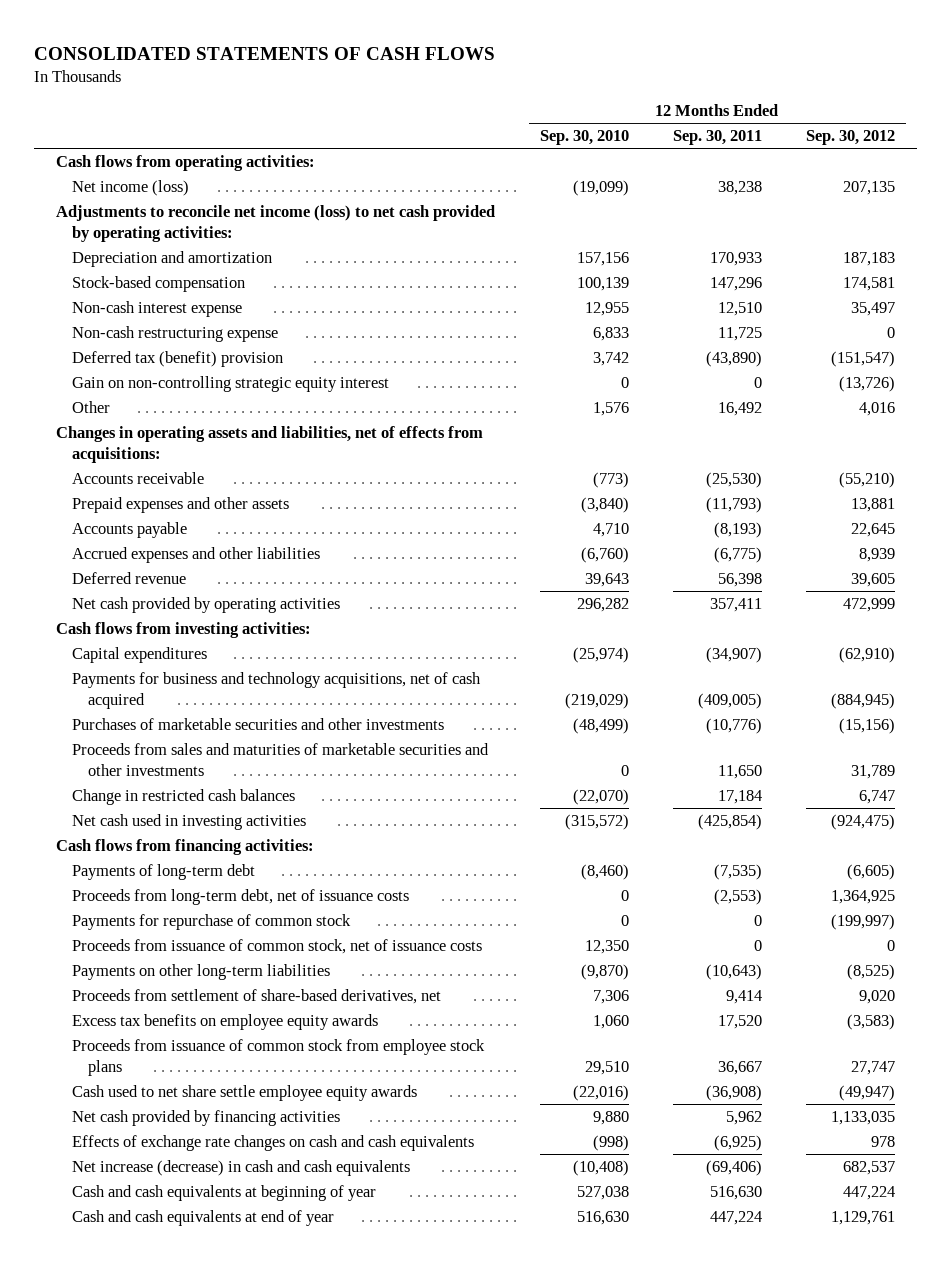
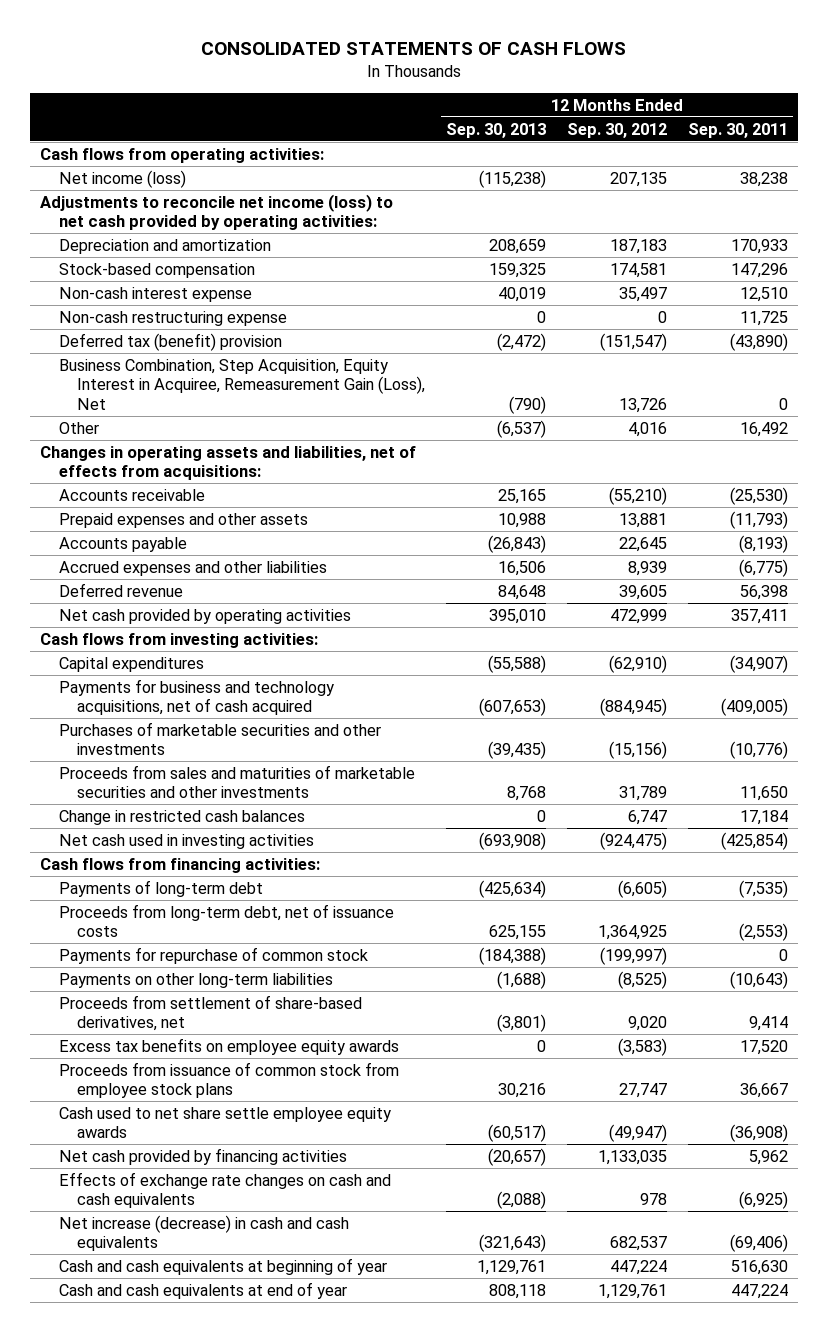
[539,130,629,146] Sep. 30, 2010 -> none
none -> [446,122,547,138] Sep. 30, 2013
[72,375,390,392] Gain on non-controlling strategic equity interest -> none
none -> [58,358,426,410] Business Combination, Step Acquisition, Equity Interest in Acquiree, Remeasurement Gain (Loss), Net
[72,938,483,954] Proceeds from issuance of common stock, net of issuance costs -> none

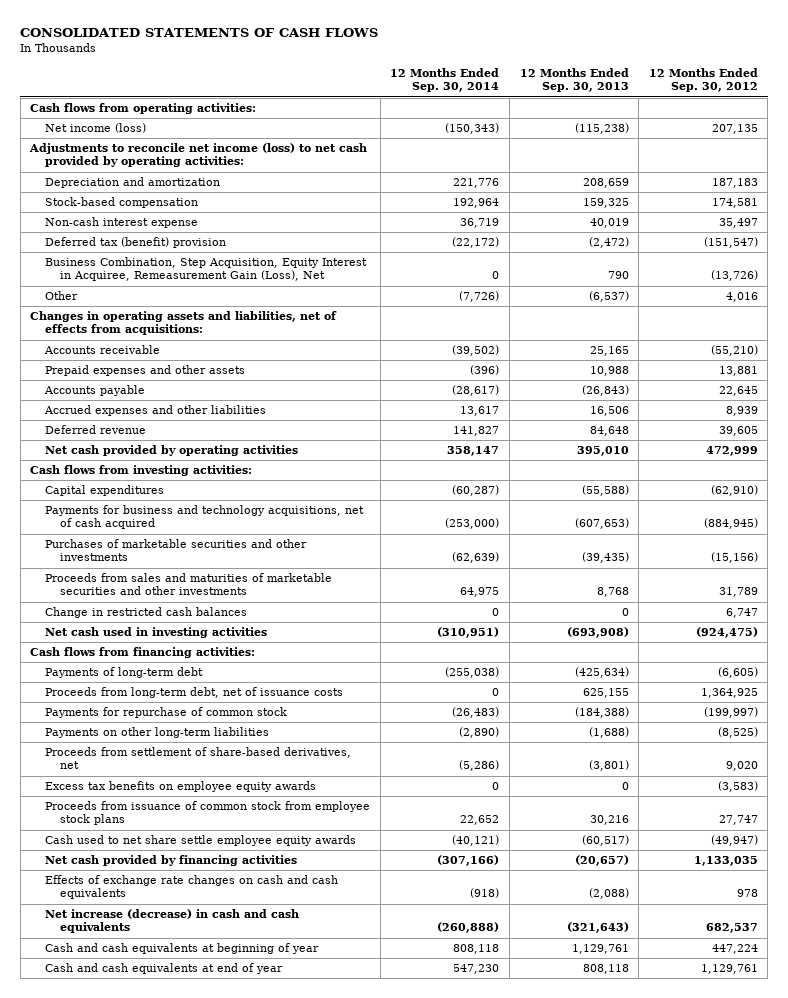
[687,122,788,138] Sep. 30, 2011 -> none
none -> [390,68,500,93] 12 Months Ended Sep. 30, 2014
[58,310,287,326] Non-cash restructuring expense -> none
[509,395,547,414] (790) -> [607,271,629,280] 790
[619,397,668,413] 13,726 -> [710,270,758,282] (13,726)

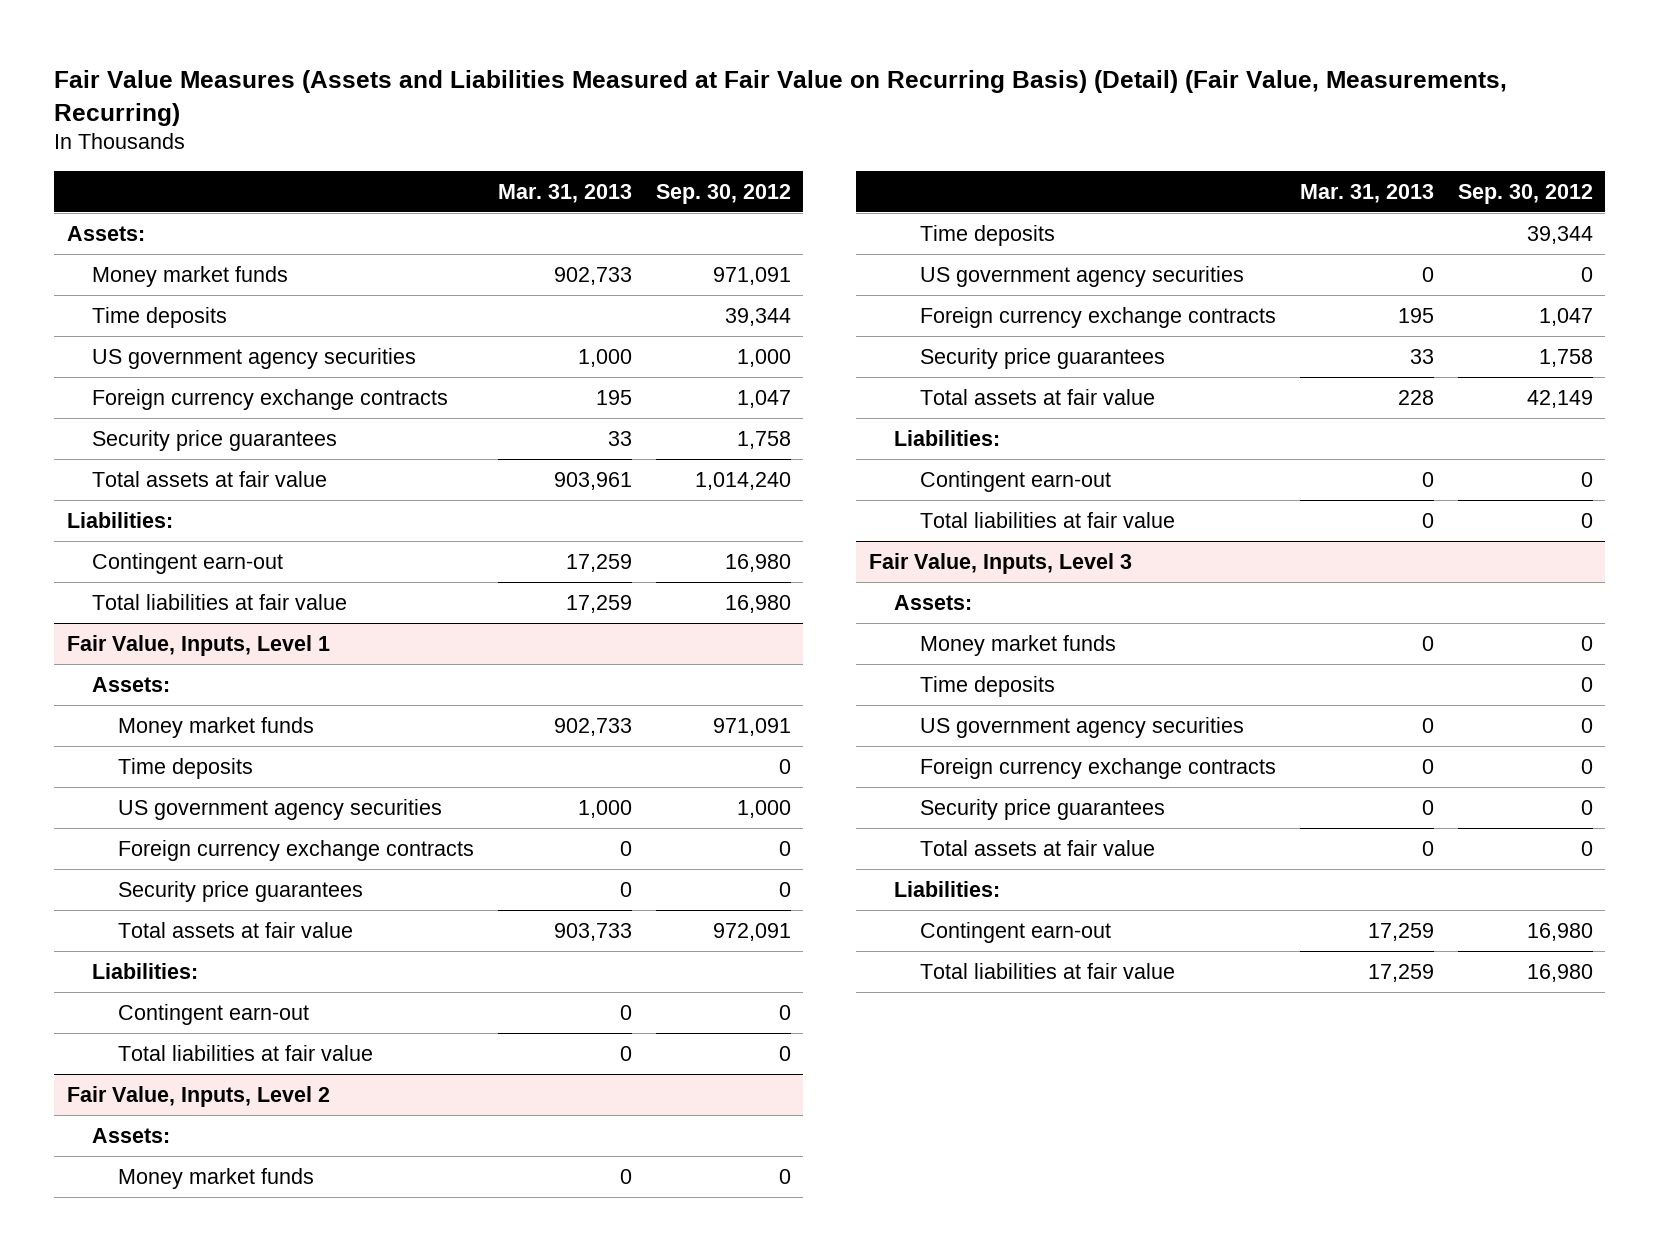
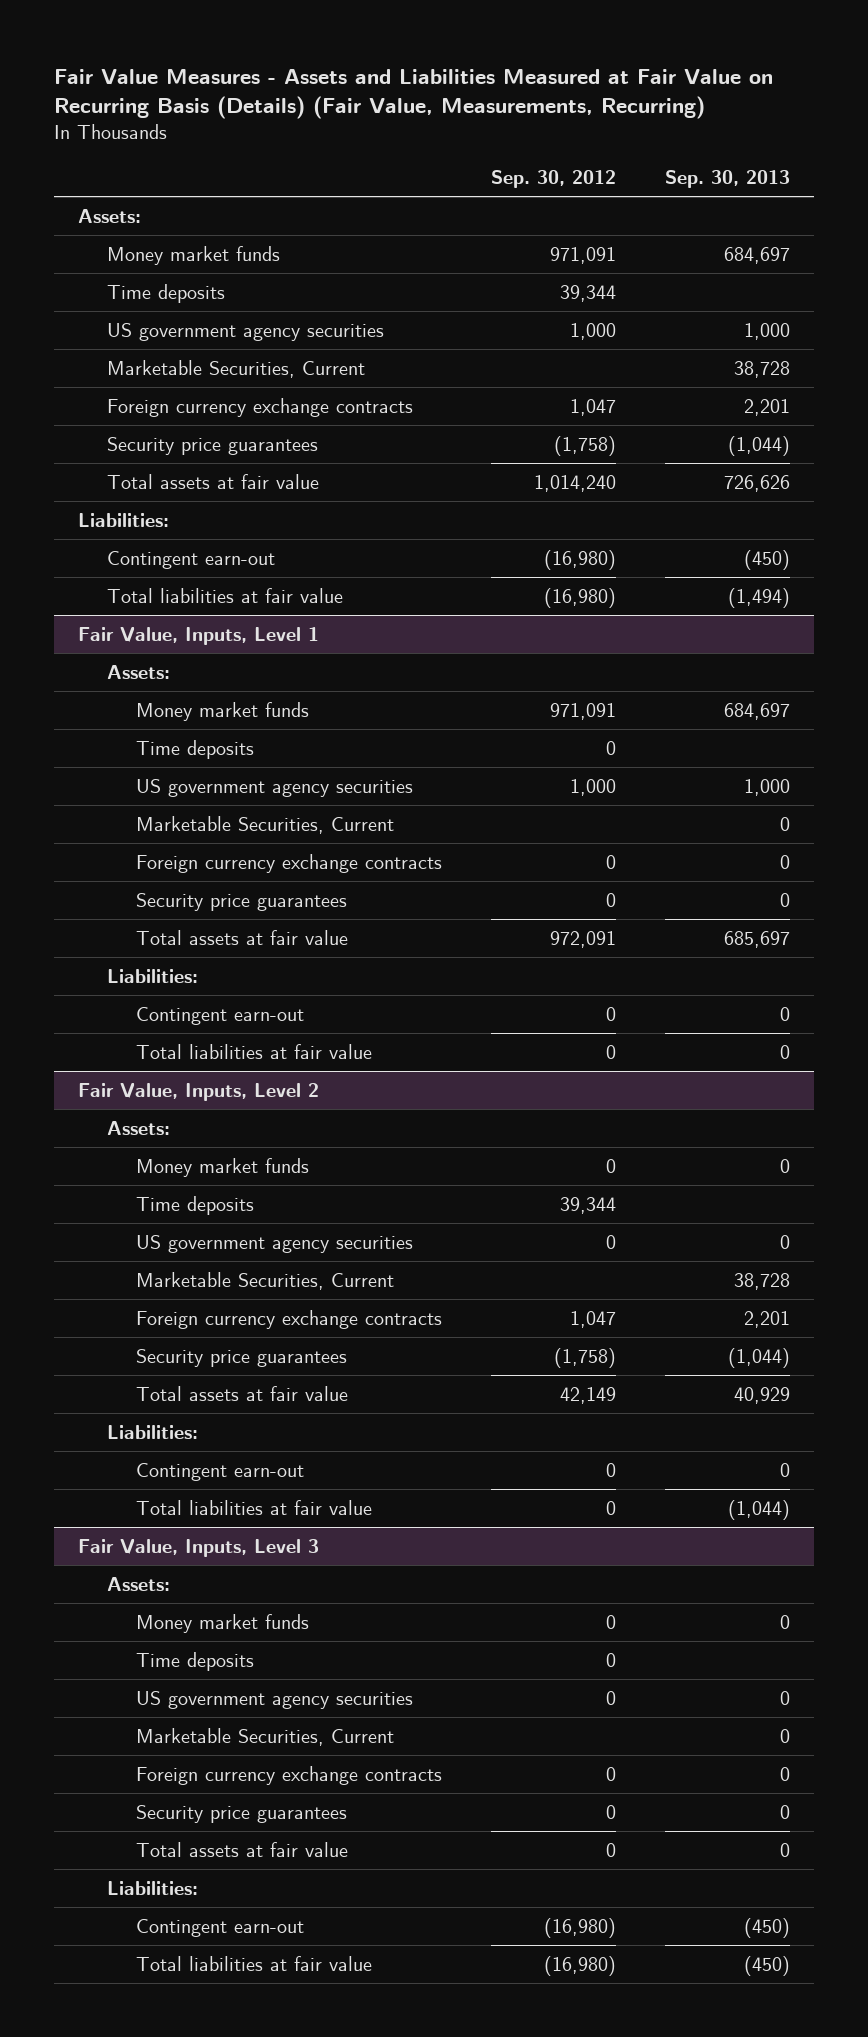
[54,69,1508,126] Fair Value Measures (Assets and Liabilities Measured at Fair Value on Recurring Basis) (Detail) (Fair Value, Measurements, Recurring) -> [53,68,773,120] Fair Value Measures - Assets and Liabilities Measured at Fair Value on Recurring Basis (Details) (Fair Value, Measurements, Recurring)
[497,183,632,203] Mar. 31, 2013 -> none
none -> [664,170,790,189] Sep. 30, 2013
none -> [107,359,366,378] Marketable Securities, Current
[737,430,792,449] 1,758 -> [553,435,616,456] (1,758)
[725,553,792,572] 16,980 -> [543,549,616,570] (16,980)
[725,594,792,613] 16,980 -> [543,587,616,608] (16,980)
none -> [136,815,395,834] Marketable Securities, Current
none -> [136,1271,395,1290] Marketable Securities, Current
[1539,348,1594,367] 1,758 -> [553,1347,616,1368] (1,758)
none -> [136,1727,395,1746] Marketable Securities, Current
[1527,922,1594,941] 16,980 -> [543,1917,616,1938] (16,980)
[1527,963,1594,982] 16,980 -> [543,1955,616,1976] (16,980)

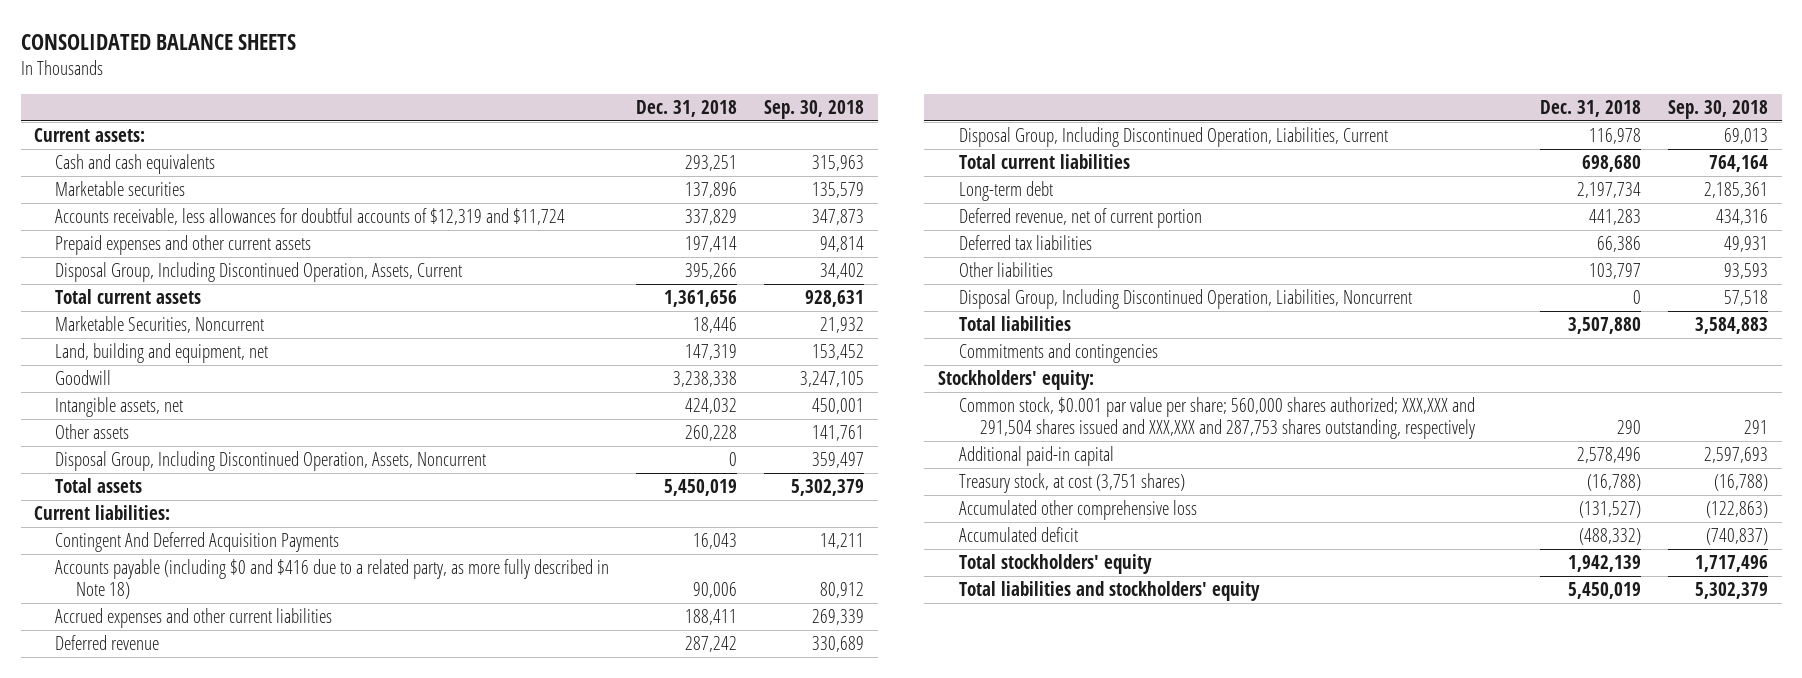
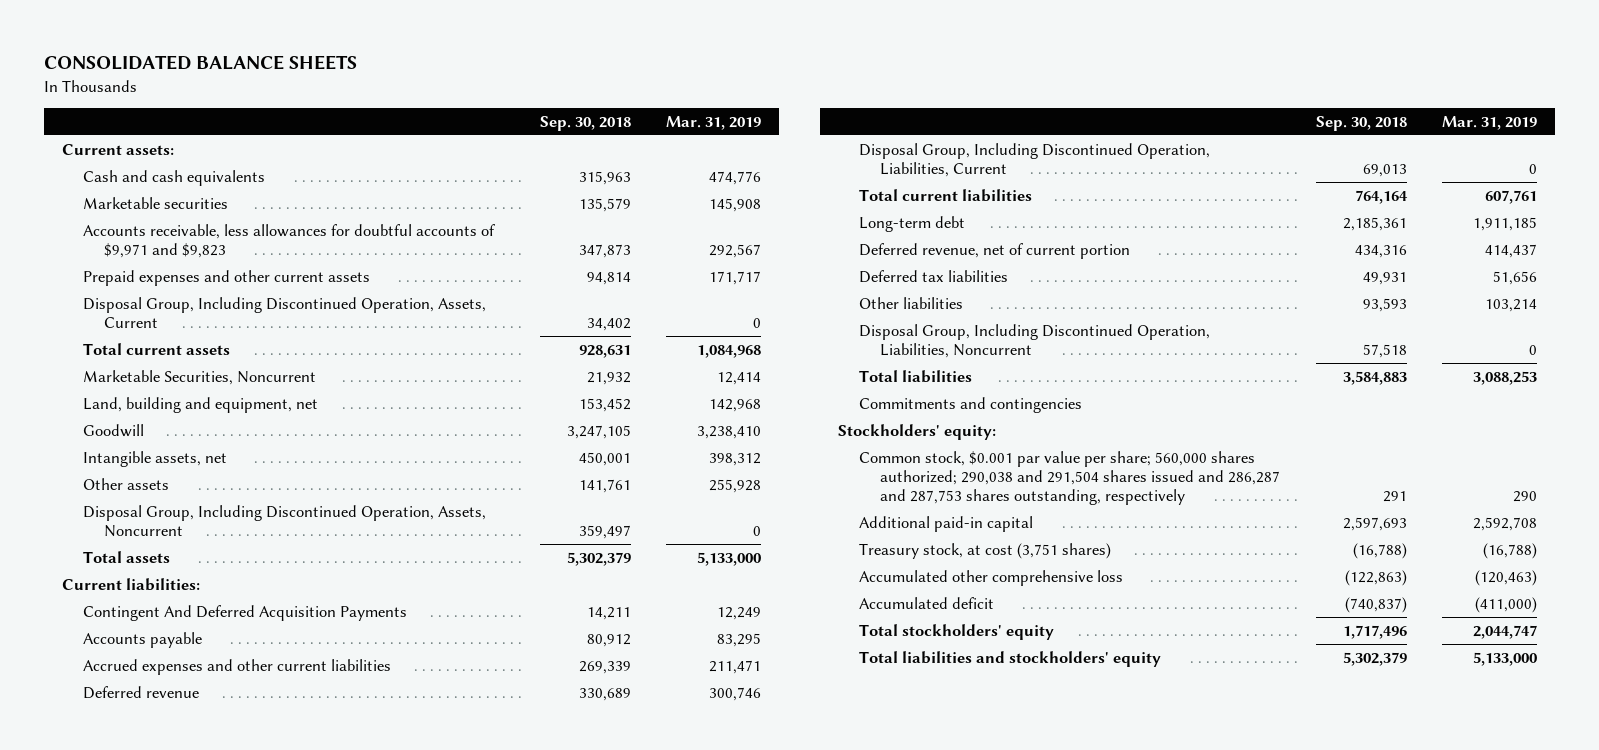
[636,99,738,117] Dec. 31, 2018 -> none
none -> [666,115,762,130] Mar. 31, 2019
[55,208,566,226] Accounts receivable, less allowances for doubtful accounts of $12,319 and $11,724 -> [82,223,495,258] Accounts receivable, less allowances for doubtful accounts of $9,971 and $9,823
[55,559,610,599] Accounts payable (including $0 and $416 due to a related party, as more fully described in Note 18) -> [82,631,202,648] Accounts payable
[958,397,1475,439] Common stock, $0.001 par value per share; 560,000 shares authorized; XXX,XXX and 291,504 shares issued and XXX,XXX and 287,753 shares outstanding, respectively -> [858,450,1280,505] Common stock, $0.001 par value per share; 560,000 shares authorized; 290,038 and 291,504 shares issued and 286,287 and 287,753 shares outstanding, respectively

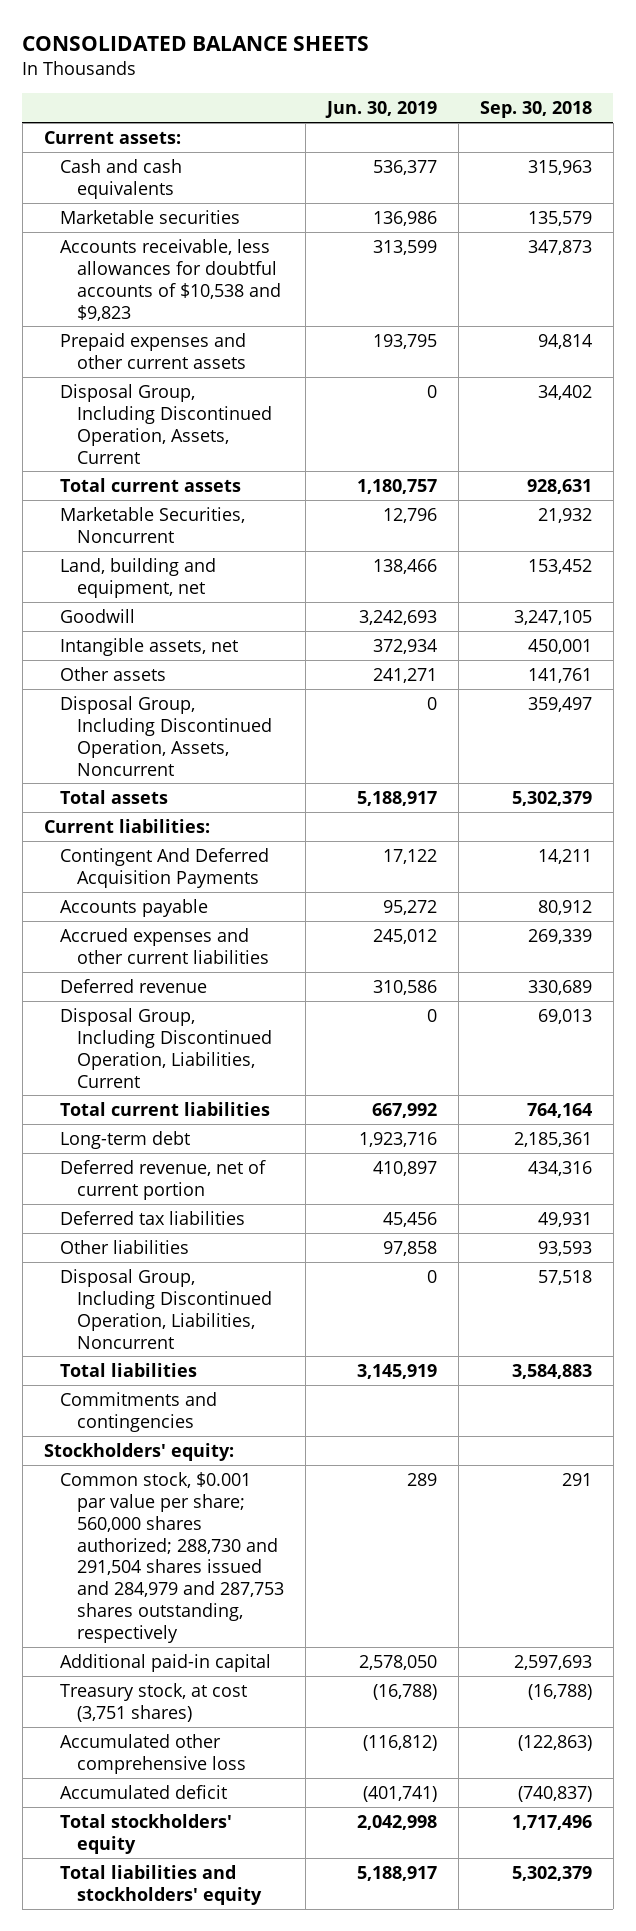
[666,115,762,130] Mar. 31, 2019 -> none
none -> [325,101,438,119] Jun. 30, 2019
[82,223,495,258] Accounts receivable, less allowances for doubtful accounts of $9,971 and $9,823 -> [60,238,282,321] Accounts receivable, less allowances for doubtful accounts of $10,538 and $9,823
[858,450,1280,505] Common stock, $0.001 par value per share; 560,000 shares authorized; 290,038 and 291,504 shares issued and 286,287 and 287,753 shares outstanding, respectively -> [60,1471,285,1644] Common stock, $0.001 par value per share; 560,000 shares authorized; 288,730 and 291,504 shares issued and 284,979 and 287,753 shares outstanding, respectively

